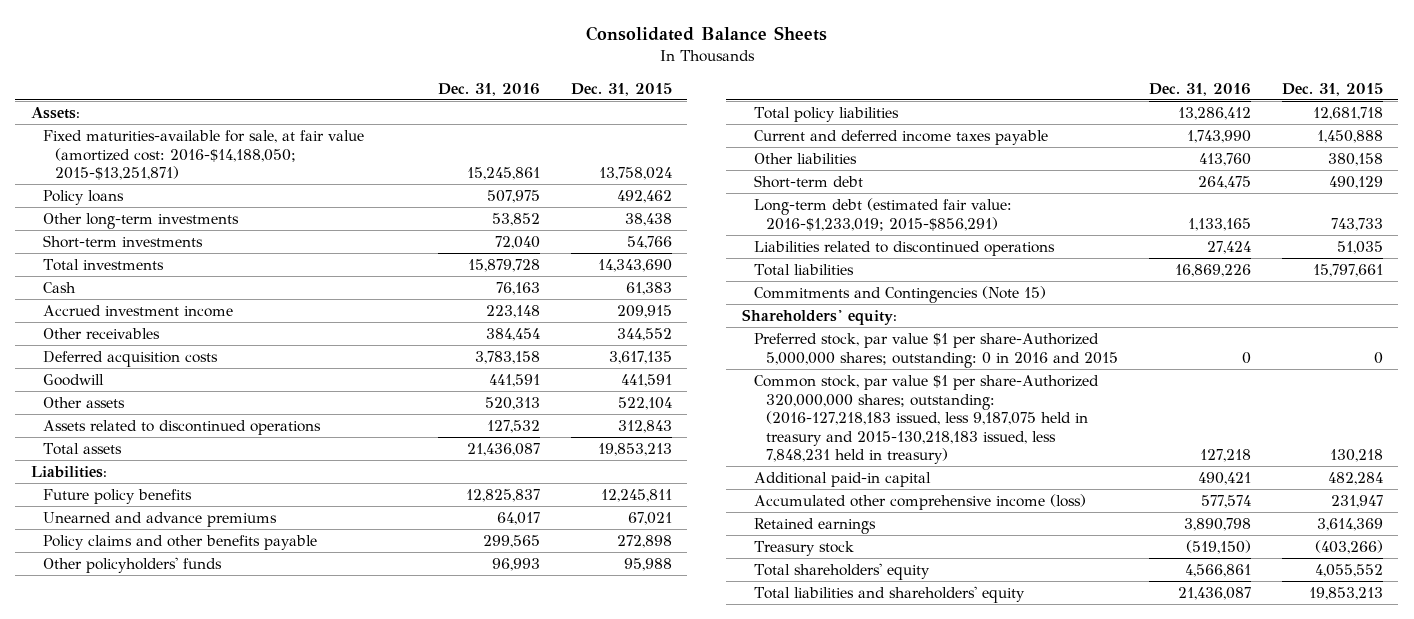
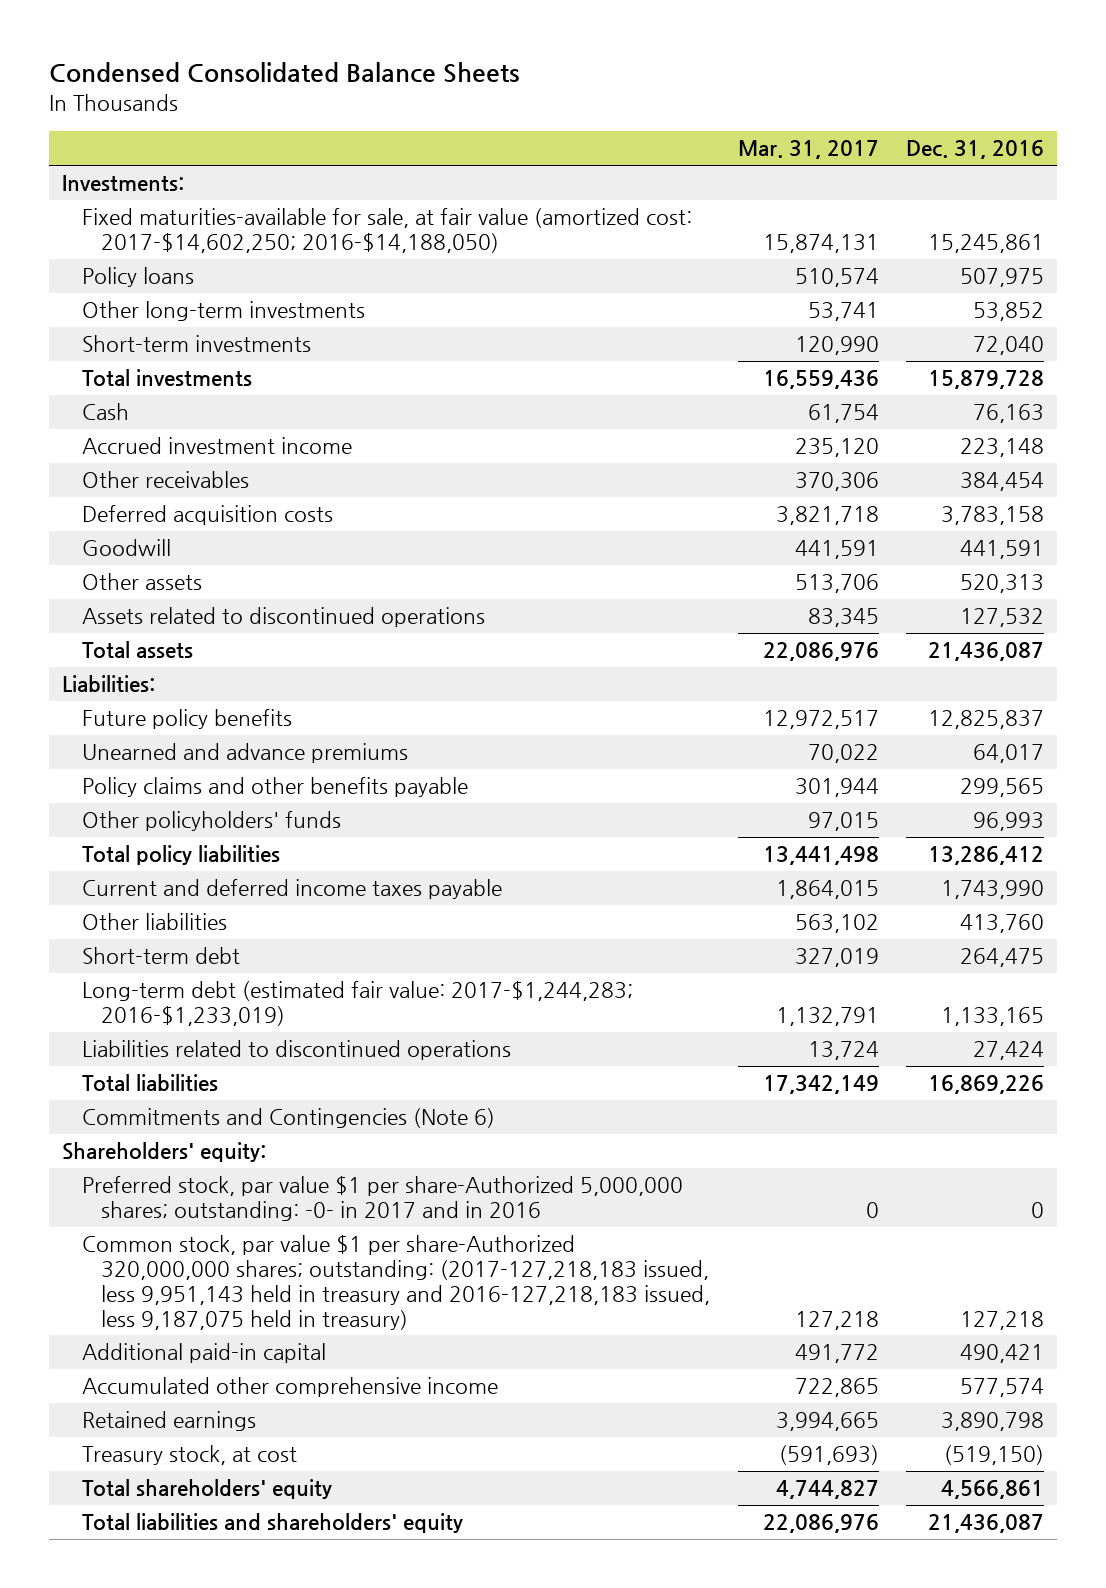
[585,25,827,41] Consolidated Balance Sheets -> [48,62,520,84] Condensed Consolidated Balance Sheets
[570,82,672,96] Dec. 31, 2015 -> none
none -> [737,140,879,160] Mar. 31, 2017
[30,107,80,120] Assets: -> none
none -> [62,175,185,192] Investments:
[42,130,364,181] Fixed maturities-available for sale, at fair value (amortized cost: 2016-$14,188,050; 2015-$13,251,871) -> [81,208,692,254] Fixed maturities-available for sale, at fair value (amortized cost: 2017-$14,602,250; 2016-$14,188,050)
[753,198,1012,231] Long-term debt (estimated fair value: 2016-$1,233,019; 2015-$856,291) -> [81,981,633,1027] Long-term debt (estimated fair value: 2017-$1,244,283; 2016-$1,233,019)
[753,286,1046,304] Commitments and Contingencies (Note 15) -> [81,1108,495,1129] Commitments and Contingencies (Note 6)
[753,333,1119,368] Preferred stock, par value $1 per share-Authorized 5,000,000 shares; outstanding: 0 in 2016 and 2015 -> [81,1176,683,1222] Preferred stock, par value $1 per share-Authorized 5,000,000 shares; outstanding: -0- in 2017 and in 2016
[753,375,1099,465] Common stock, par value $1 per share-Authorized 320,000,000 shares; outstanding: (2016-127,218,183 issued, less 9,187,075 held in treasury and 2015-130,218,183 issued, less 7,848,231 held in treasury) -> [81,1235,711,1330] Common stock, par value $1 per share-Authorized 320,000,000 shares; outstanding: (2017-127,218,183 issued, less 9,951,143 held in treasury and 2016-127,218,183 issued, less 9,187,075 held in treasury)
[753,494,1086,511] Accumulated other comprehensive income (loss) -> [81,1377,498,1398] Accumulated other comprehensive income
[753,541,854,557] Treasury stock -> [81,1445,297,1466] Treasury stock, at cost

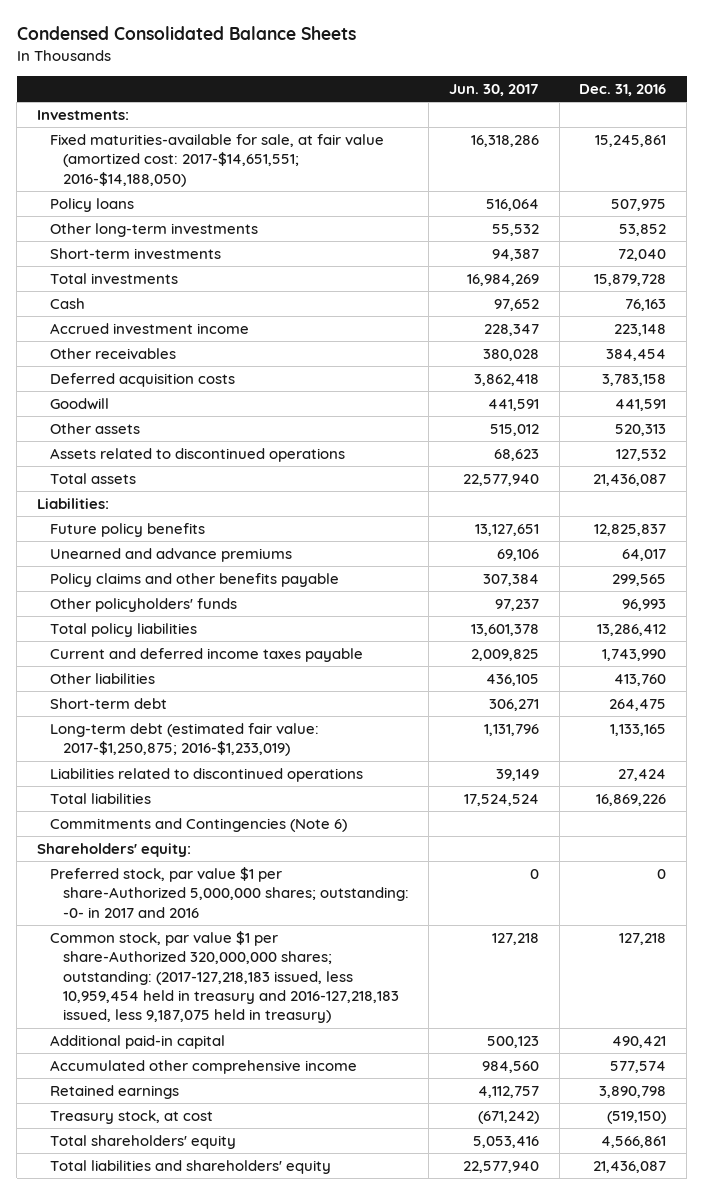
[737,140,879,160] Mar. 31, 2017 -> none
none -> [449,83,540,96] Jun. 30, 2017
[81,208,692,254] Fixed maturities-available for sale, at fair value (amortized cost: 2017-$14,602,250; 2016-$14,188,050) -> [49,134,384,187] Fixed maturities-available for sale, at fair value (amortized cost: 2017-$14,651,551; 2016-$14,188,050)
[81,981,633,1027] Long-term debt (estimated fair value: 2017-$1,244,283; 2016-$1,233,019) -> [49,723,319,757] Long-term debt (estimated fair value: 2017-$1,250,875; 2016-$1,233,019)
[81,1176,683,1222] Preferred stock, par value $1 per share-Authorized 5,000,000 shares; outstanding: -0- in 2017 and in 2016 -> [49,867,409,918] Preferred stock, par value $1 per share-Authorized 5,000,000 shares; outstanding: -0- in 2017 and 2016
[81,1235,711,1330] Common stock, par value $1 per share-Authorized 320,000,000 shares; outstanding: (2017-127,218,183 issued, less 9,951,143 held in treasury and 2016-127,218,183 issued, less 9,187,075 held in treasury) -> [49,931,399,1024] Common stock, par value $1 per share-Authorized 320,000,000 shares; outstanding: (2017-127,218,183 issued, less 10,959,454 held in treasury and 2016-127,218,183 issued, less 9,187,075 held in treasury)

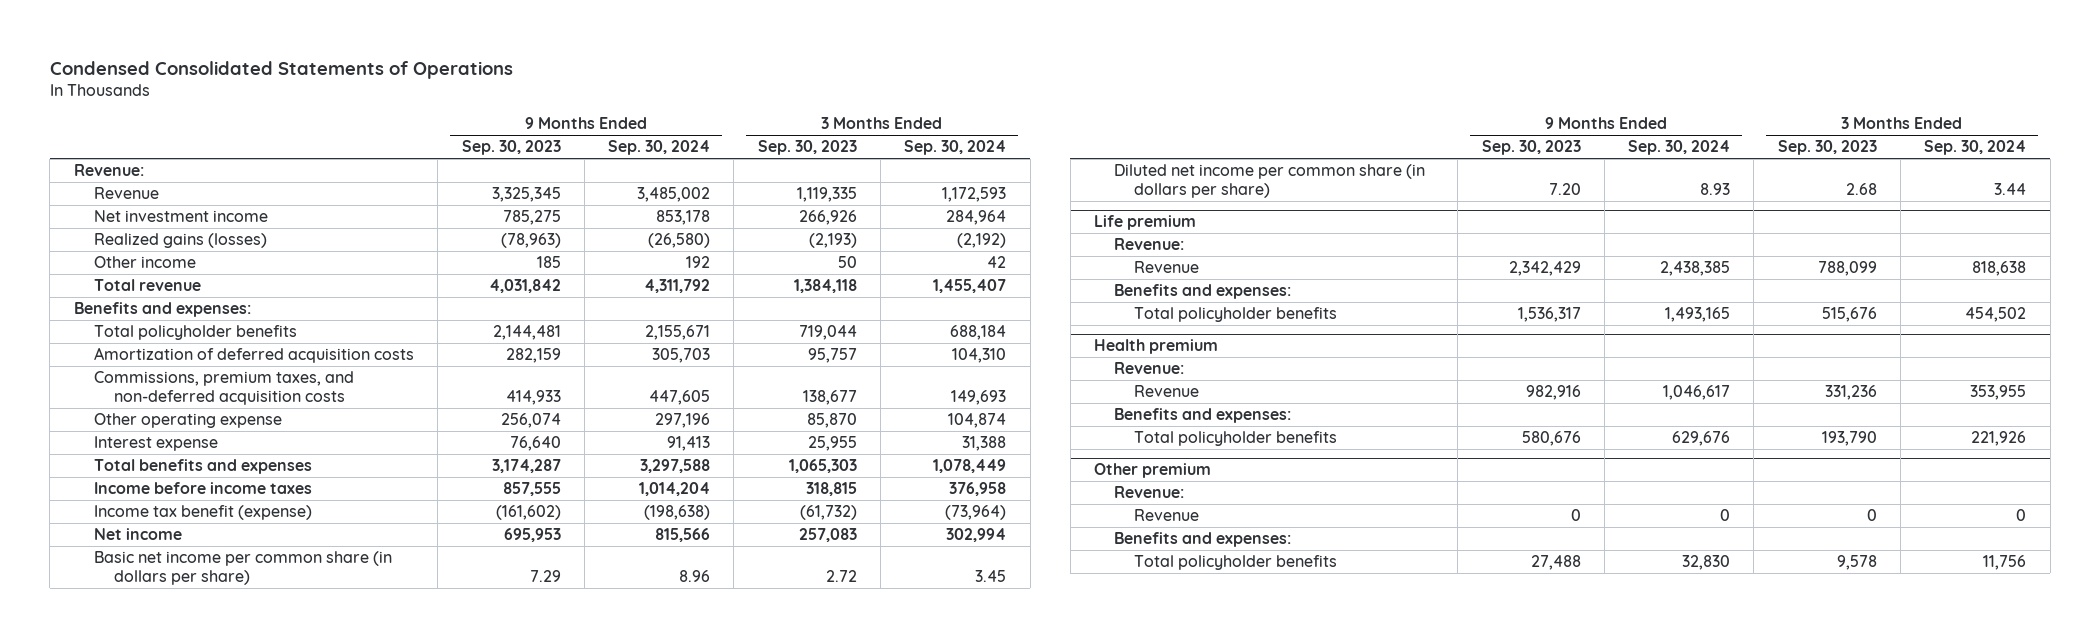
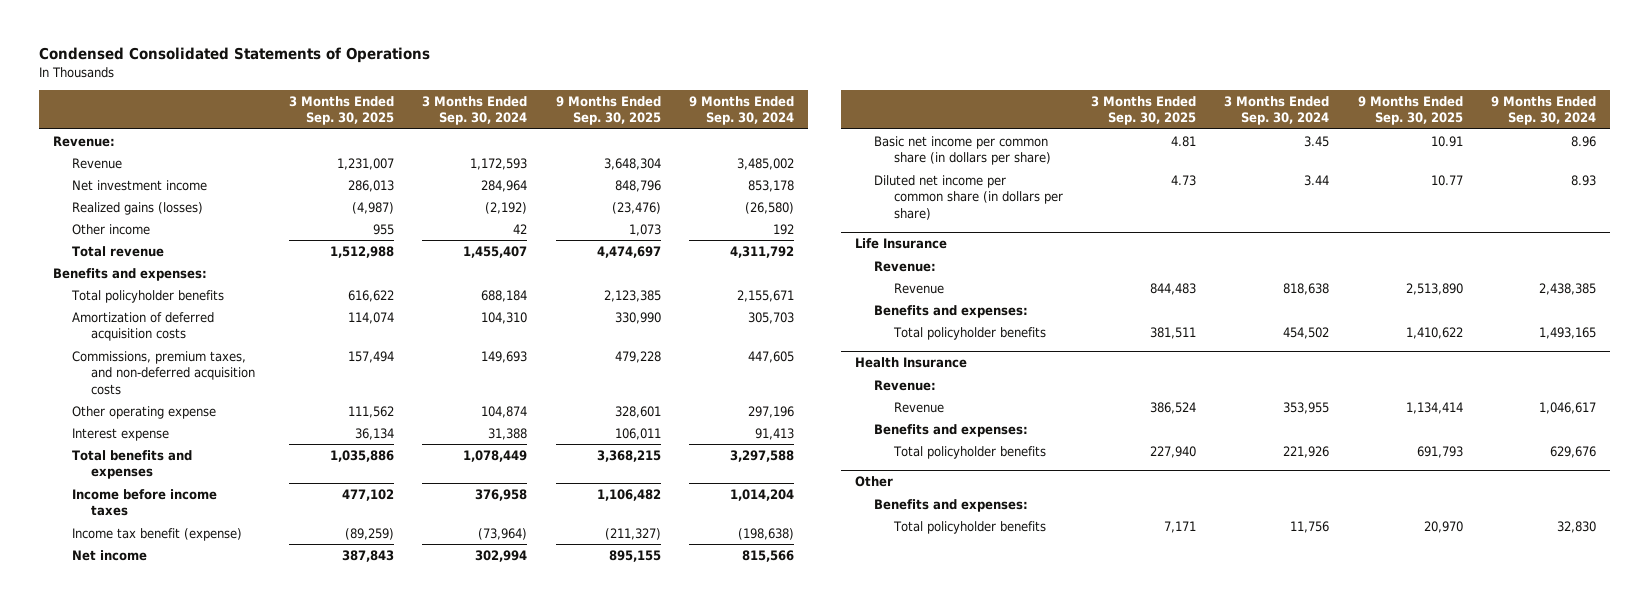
[461,140,561,156] Sep. 30, 2023 -> none
[757,140,857,156] Sep. 30, 2023 -> none
none -> [288,96,394,126] 3 Months Ended Sep. 30, 2025
none -> [555,96,661,126] 9 Months Ended Sep. 30, 2025
[1093,215,1196,231] Life premium -> [855,238,948,250] Life Insurance
[1093,339,1218,355] Health premium -> [855,357,968,369] Health Insurance
[1113,486,1184,499] Revenue: -> none
[1134,509,1200,522] Revenue -> none
[1093,463,1211,479] Other premium -> [855,476,894,488] Other

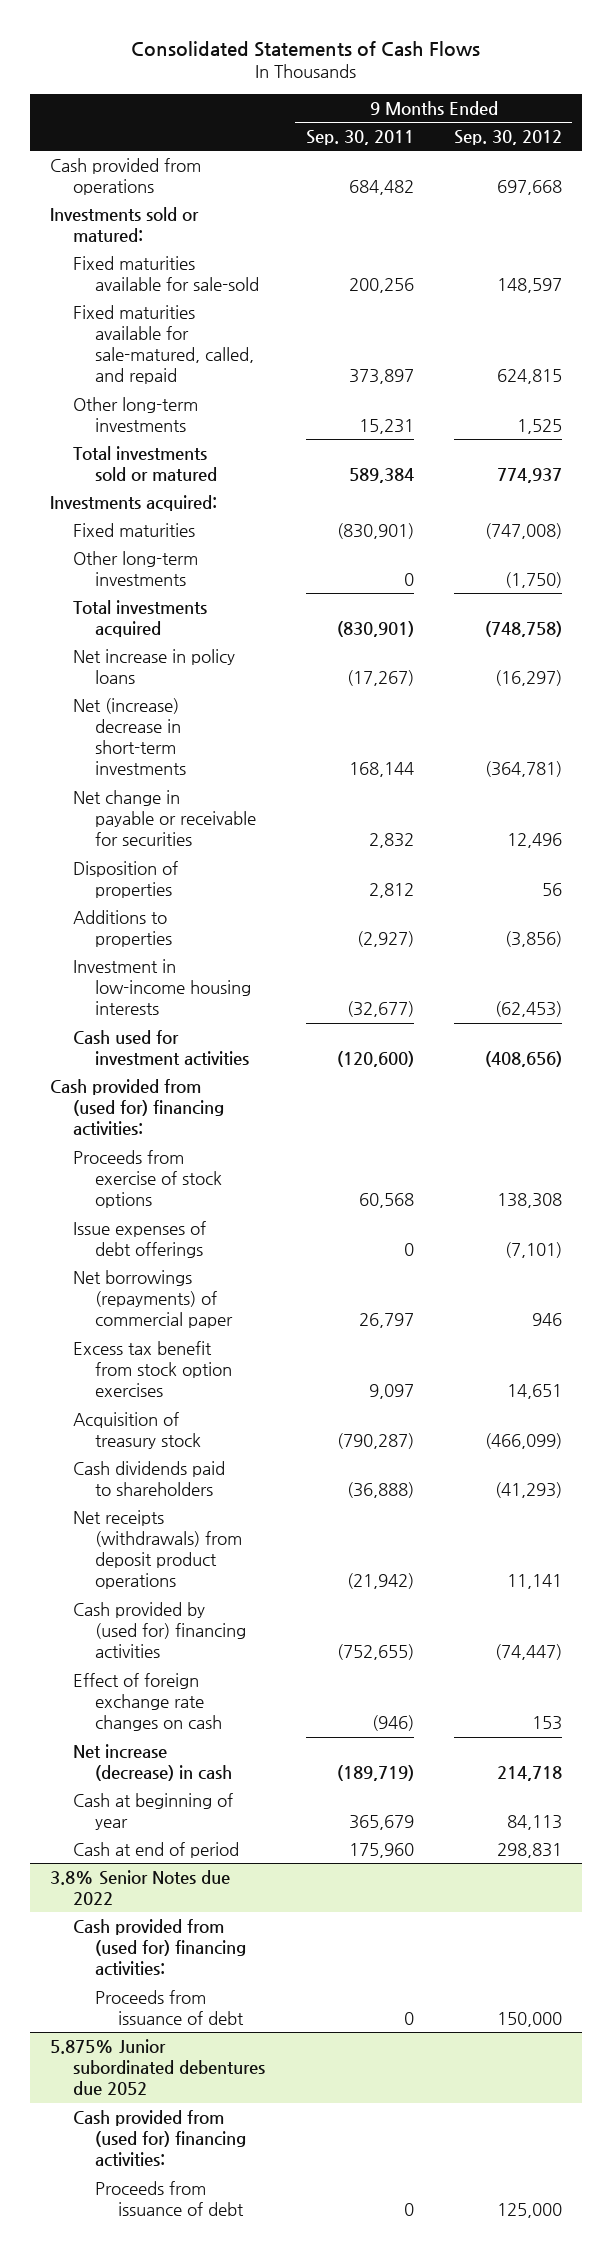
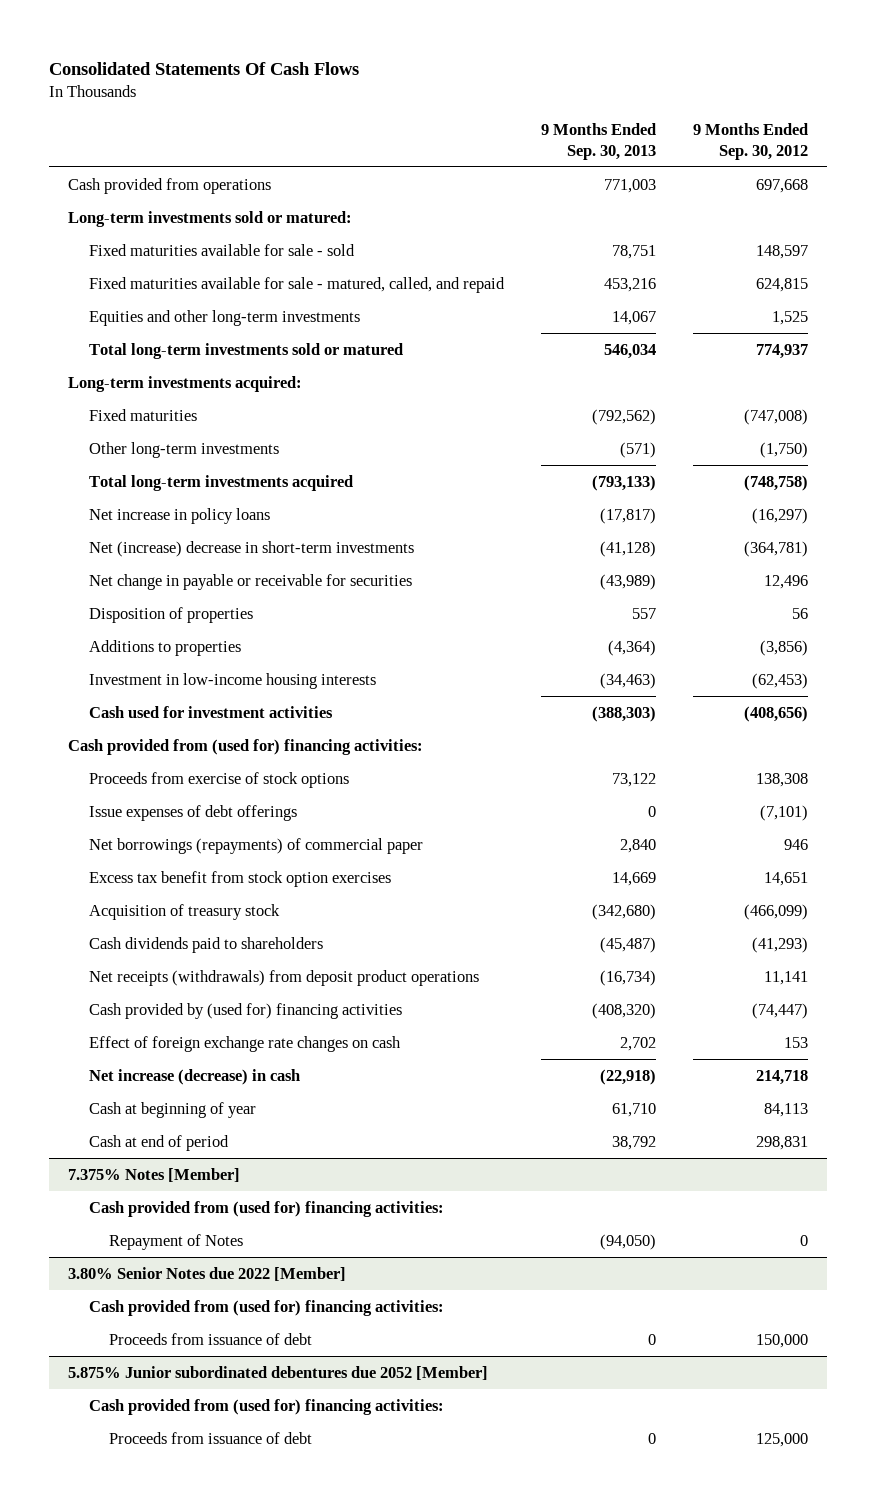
[131,41,481,58] Consolidated Statements of Cash Flows -> [49,61,360,75] Consolidated Statements Of Cash Flows
[305,129,414,145] Sep. 30, 2011 -> none
none -> [540,122,656,160] 9 Months Ended Sep. 30, 2013
[50,206,200,243] Investments sold or matured: -> [67,210,352,227] Long-term investments sold or matured:
[72,255,260,292] Fixed maturities available for sale-sold -> [88,243,355,256] Fixed maturities available for sale - sold
[72,304,255,385] Fixed maturities available for sale-matured, called, and repaid -> [88,276,505,293] Fixed maturities available for sale - matured, called, and repaid
[72,396,198,433] Other long-term investments -> [88,309,360,326] Equities and other long-term investments
[72,445,218,482] Total investments sold or matured -> [88,342,403,359] Total long-term investments sold or matured
[50,494,218,511] Investments acquired: -> [67,375,302,392] Long-term investments acquired:
[72,599,207,638] Total investments acquired -> [88,474,353,491] Total long-term investments acquired
[50,1869,231,1906] 3.8% Senior Notes due 2022 -> none
none -> [67,1167,240,1182] 7.375% Notes [Member]
none -> [109,1233,244,1250] Repayment of Notes
none -> [67,1266,346,1281] 3.80% Senior Notes due 2022 [Member]
none -> [88,1299,444,1316] Cash provided from (used for) financing activities:
[50,2038,265,2096] 5.875% Junior subordinated debentures due 2052 -> [67,1365,488,1380] 5.875% Junior subordinated debentures due 2052 [Member]

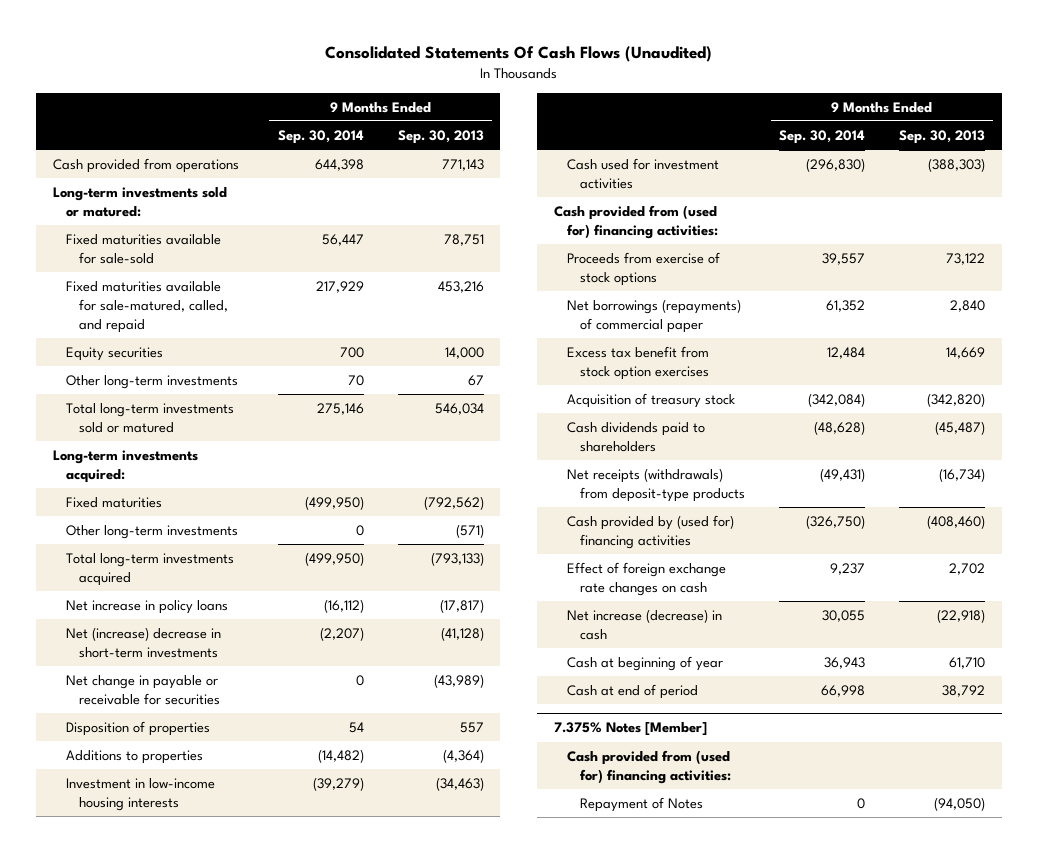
[49,61,360,75] Consolidated Statements Of Cash Flows -> [324,46,712,63] Consolidated Statements Of Cash Flows (Unaudited)
[692,122,808,160] 9 Months Ended Sep. 30, 2012 -> none
none -> [277,129,364,144] Sep. 30, 2014
[603,178,656,193] 771,003 -> [441,158,484,171] 771,143
[88,243,355,256] Fixed maturities available for sale - sold -> [65,233,221,264] Fixed maturities available for sale-sold
[88,276,505,293] Fixed maturities available for sale - matured, called, and repaid -> [65,280,229,333] Fixed maturities available for sale-matured, called, and repaid
none -> [65,346,163,361] Equity securities
[88,309,360,326] Equities and other long-term investments -> [65,374,238,389] Other long-term investments
[611,310,656,325] 14,067 -> [467,374,484,386] 67
[88,804,297,821] Issue expenses of debt offerings -> none
[591,903,656,920] (342,680) -> [926,392,985,407] (342,820)
[88,969,479,986] Net receipts (withdrawals) from deposit product operations -> [566,467,746,502] Net receipts (withdrawals) from deposit-type products
[591,1002,656,1019] (408,320) -> [926,514,985,529] (408,460)
[67,1266,346,1281] 3.80% Senior Notes due 2022 [Member] -> none
[88,1299,444,1316] Cash provided from (used for) financing activities: -> none
[109,1332,313,1345] Proceeds from issuance of debt -> none
[67,1365,488,1380] 5.875% Junior subordinated debentures due 2052 [Member] -> none
[88,1398,444,1415] Cash provided from (used for) financing activities: -> none
[109,1431,313,1444] Proceeds from issuance of debt -> none

